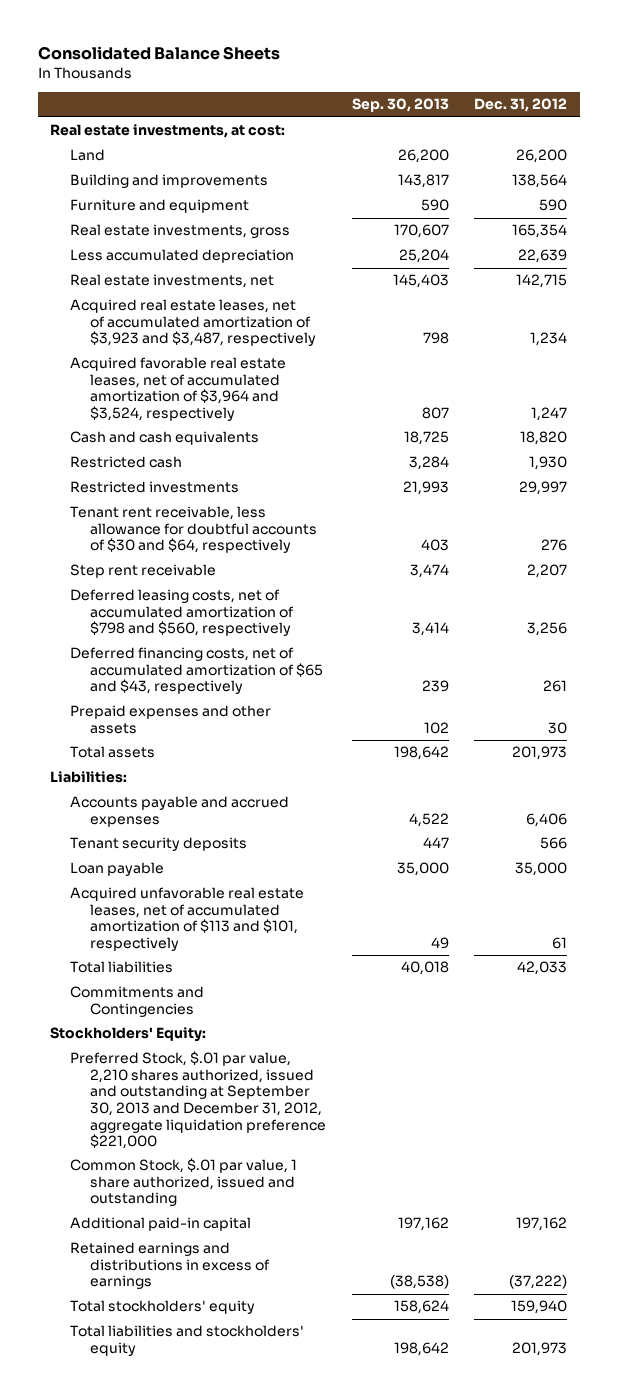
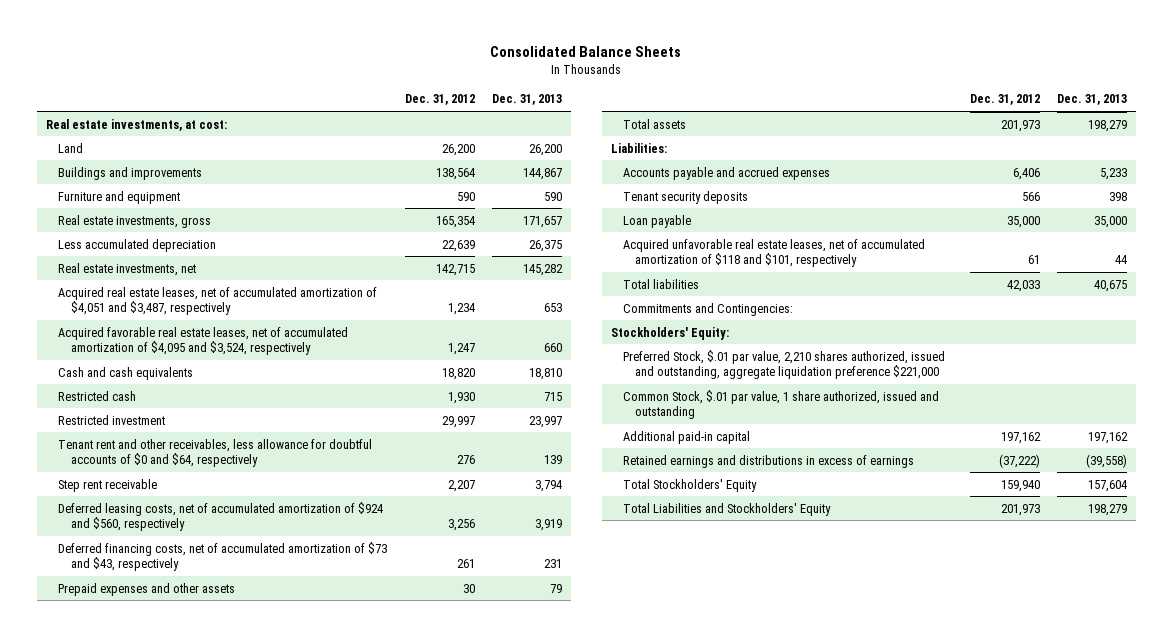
[351,98,449,113] Sep. 30, 2013 -> none
none -> [491,94,562,106] Dec. 31, 2013
[70,174,269,189] Building and improvements -> [58,166,203,180] Buildings and improvements
[70,299,317,347] Acquired real estate leases, net of accumulated amortization of $3,923 and $3,487, respectively -> [58,286,378,315] Acquired real estate leases, net of accumulated amortization of $4,051 and $3,487, respectively
[70,357,287,422] Acquired favorable real estate leases, net of accumulated amortization of $3,964 and $3,524, respectively -> [58,326,349,355] Acquired favorable real estate leases, net of accumulated amortization of $4,095 and $3,524, respectively
[70,481,240,494] Restricted investments -> [58,414,166,425] Restricted investment
[70,506,318,554] Tenant rent receivable, less allowance for doubtful accounts of $30 and $64, respectively -> [58,438,373,467] Tenant rent and other receivables, less allowance for doubtful accounts of $0 and $64, respectively
[70,589,295,637] Deferred leasing costs, net of accumulated amortization of $798 and $560, respectively -> [58,501,384,531] Deferred leasing costs, net of accumulated amortization of $924 and $560, respectively
[70,647,324,695] Deferred financing costs, net of accumulated amortization of $65 and $43, respectively -> [58,541,388,571] Deferred financing costs, net of accumulated amortization of $73 and $43, respectively
[70,887,305,952] Acquired unfavorable real estate leases, net of accumulated amortization of $113 and $101, respectively -> [623,238,926,267] Acquired unfavorable real estate leases, net of accumulated amortization of $118 and $101, respectively
[70,986,205,1017] Commitments and Contingencies -> [623,302,794,316] Commitments and Contingencies:
[70,1051,327,1150] Preferred Stock, $.01 par value, 2,210 shares authorized, issued and outstanding at September 30, 2013 and December 31, 2012, aggregate liquidation preference $221,000 -> [623,349,946,379] Preferred Stock, $.01 par value, 2,210 shares authorized, issued and outstanding, aggregate liquidation preference $221,000
[70,1300,256,1315] Total stockholders' equity -> [623,478,758,492] Total Stockholders' Equity
[70,1325,305,1356] Total liabilities and stockholders' equity -> [623,502,832,516] Total Liabilities and Stockholders' Equity

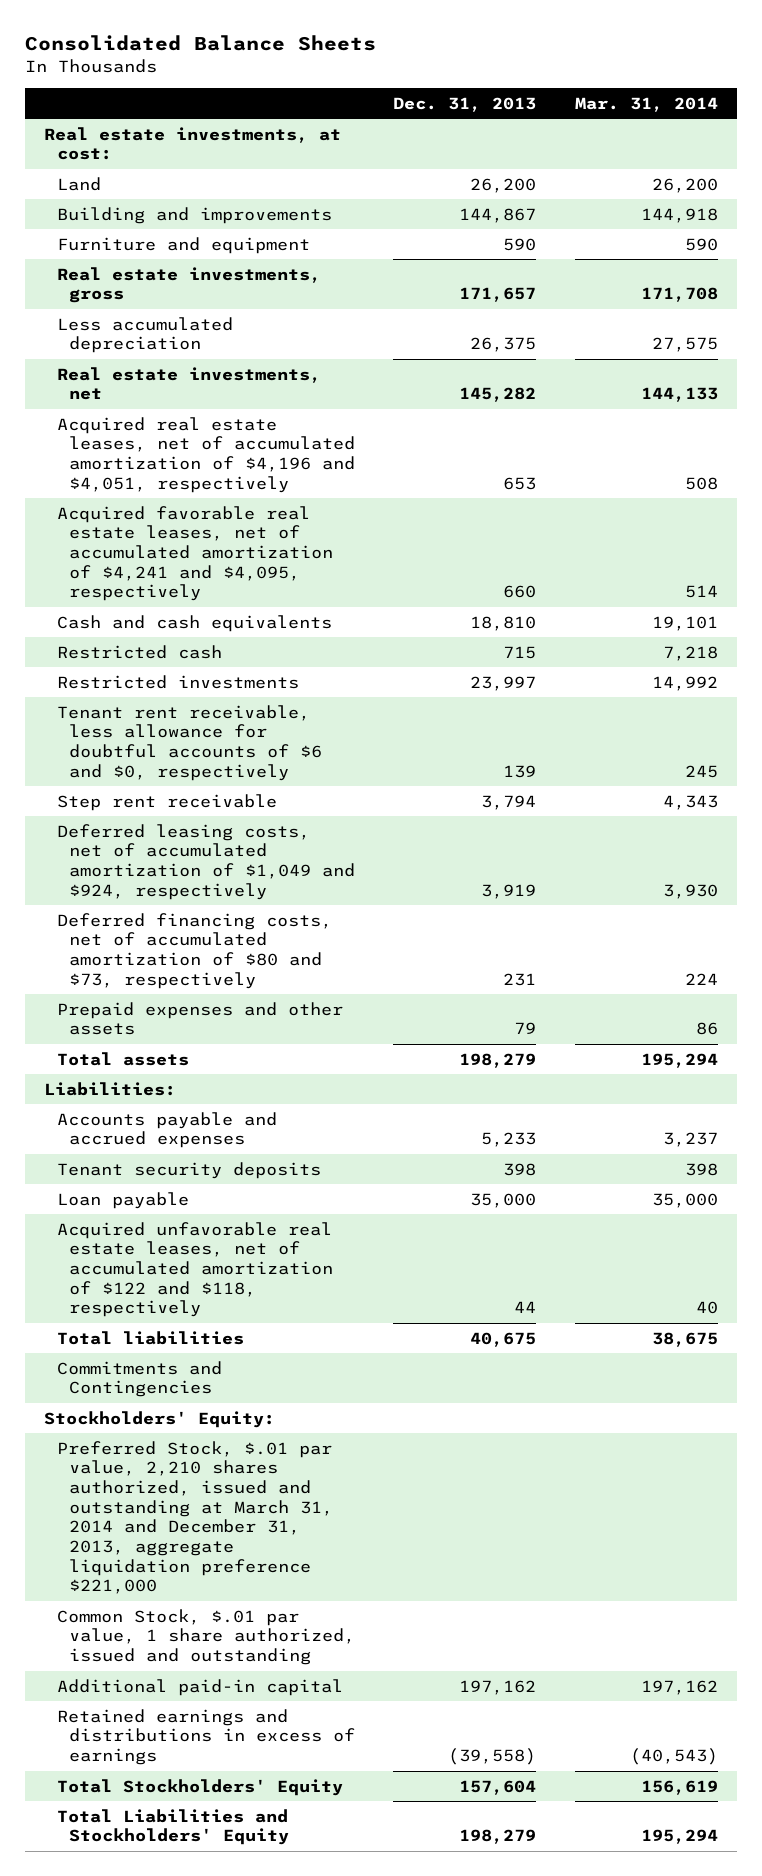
[404,94,475,106] Dec. 31, 2012 -> none
none -> [574,96,718,112] Mar. 31, 2014
[58,166,203,180] Buildings and improvements -> [56,206,332,224] Building and improvements
[58,286,378,315] Acquired real estate leases, net of accumulated amortization of $4,051 and $3,487, respectively -> [56,416,356,493] Acquired real estate leases, net of accumulated amortization of $4,196 and $4,051, respectively
[58,326,349,355] Acquired favorable real estate leases, net of accumulated amortization of $4,095 and $3,524, respectively -> [56,505,334,602] Acquired favorable real estate leases, net of accumulated amortization of $4,241 and $4,095, respectively
[58,414,166,425] Restricted investment -> [56,674,299,689] Restricted investments
[58,438,373,467] Tenant rent and other receivables, less allowance for doubtful accounts of $0 and $64, respectively -> [56,704,323,781] Tenant rent receivable, less allowance for doubtful accounts of $6 and $0, respectively
[58,501,384,531] Deferred leasing costs, net of accumulated amortization of $924 and $560, respectively -> [56,823,356,900] Deferred leasing costs, net of accumulated amortization of $1,049 and $924, respectively
[58,541,388,571] Deferred financing costs, net of accumulated amortization of $73 and $43, respectively -> [56,912,332,989] Deferred financing costs, net of accumulated amortization of $80 and $73, respectively
[623,238,926,267] Acquired unfavorable real estate leases, net of accumulated amortization of $118 and $101, respectively -> [56,1221,334,1318] Acquired unfavorable real estate leases, net of accumulated amortization of $122 and $118, respectively
[623,302,794,316] Commitments and Contingencies: -> [56,1360,222,1398] Commitments and Contingencies
[623,349,946,379] Preferred Stock, $.01 par value, 2,210 shares authorized, issued and outstanding, aggregate liquidation preference $221,000 -> [56,1440,334,1595] Preferred Stock, $.01 par value, 2,210 shares authorized, issued and outstanding at March 31, 2014 and December 31, 2013, aggregate liquidation preference $221,000

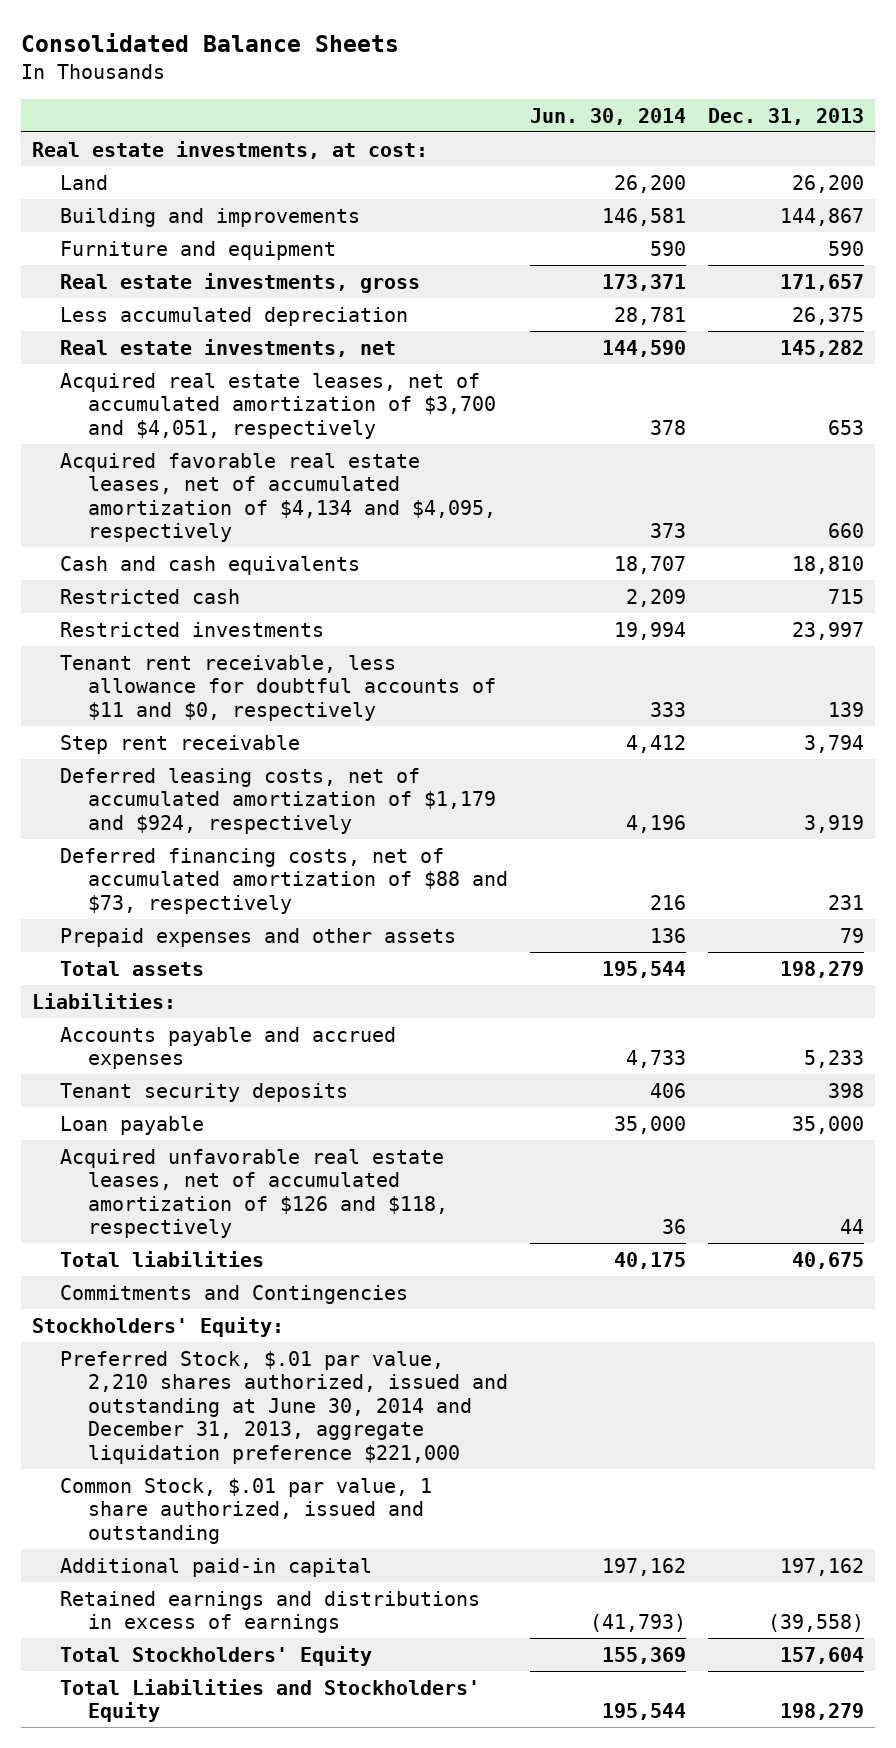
[574,96,718,112] Mar. 31, 2014 -> none
none -> [530,107,687,125] Jun. 30, 2014
[56,416,356,493] Acquired real estate leases, net of accumulated amortization of $4,196 and $4,051, respectively -> [59,372,496,439] Acquired real estate leases, net of accumulated amortization of $3,700 and $4,051, respectively
[56,505,334,602] Acquired favorable real estate leases, net of accumulated amortization of $4,241 and $4,095, respectively -> [59,452,496,543] Acquired favorable real estate leases, net of accumulated amortization of $4,134 and $4,095, respectively
[56,704,323,781] Tenant rent receivable, less allowance for doubtful accounts of $6 and $0, respectively -> [59,654,496,721] Tenant rent receivable, less allowance for doubtful accounts of $11 and $0, respectively
[56,823,356,900] Deferred leasing costs, net of accumulated amortization of $1,049 and $924, respectively -> [59,767,496,834] Deferred leasing costs, net of accumulated amortization of $1,179 and $924, respectively
[56,912,332,989] Deferred financing costs, net of accumulated amortization of $80 and $73, respectively -> [59,847,508,914] Deferred financing costs, net of accumulated amortization of $88 and $73, respectively
[56,1221,334,1318] Acquired unfavorable real estate leases, net of accumulated amortization of $122 and $118, respectively -> [59,1148,448,1239] Acquired unfavorable real estate leases, net of accumulated amortization of $126 and $118, respectively
[56,1440,334,1595] Preferred Stock, $.01 par value, 2,210 shares authorized, issued and outstanding at March 31, 2014 and December 31, 2013, aggregate liquidation preference $221,000 -> [59,1350,508,1464] Preferred Stock, $.01 par value, 2,210 shares authorized, issued and outstanding at June 30, 2014 and December 31, 2013, aggregate liquidation preference $221,000

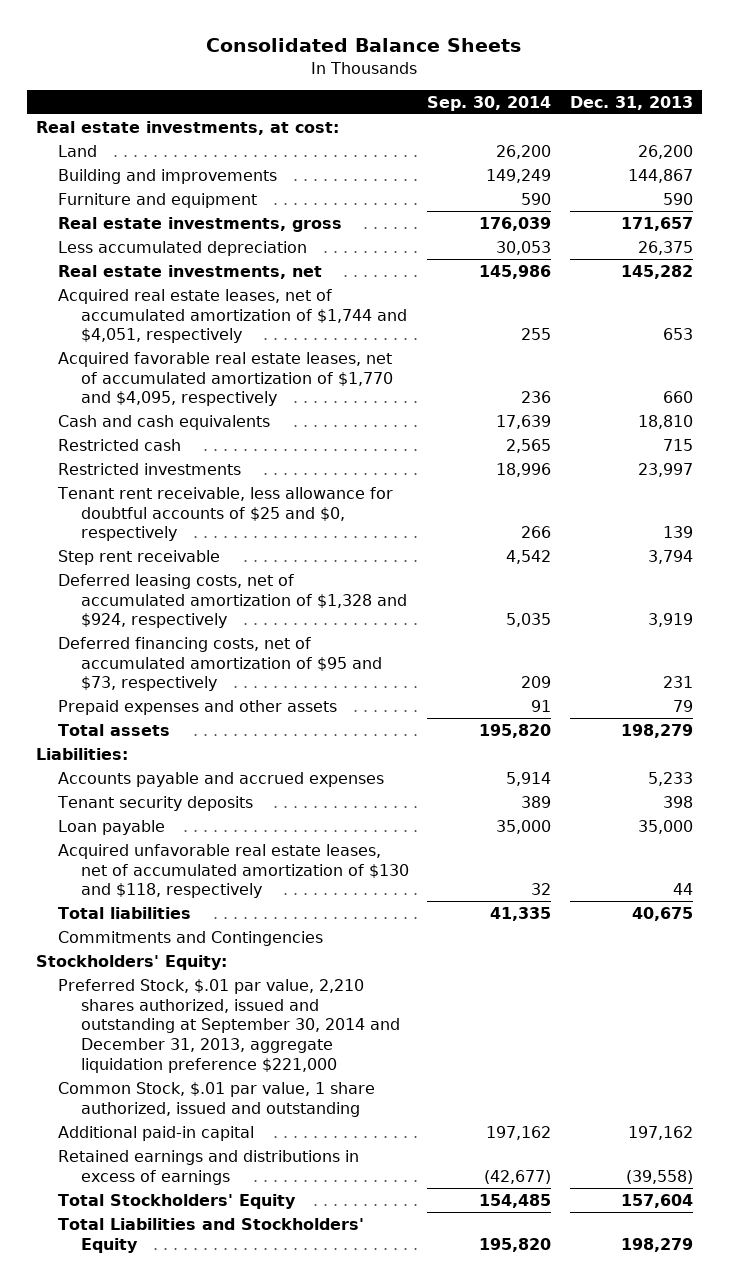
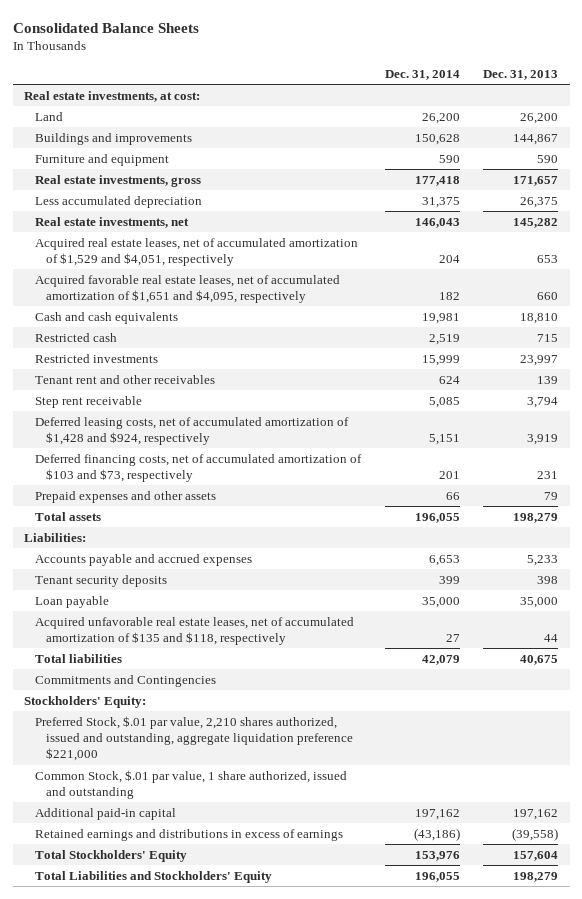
[427,95,552,111] Sep. 30, 2014 -> none
none -> [384,69,460,80] Dec. 31, 2014
[58,168,278,184] Building and improvements -> [35,132,193,145] Buildings and improvements
[58,288,407,344] Acquired real estate leases, net of accumulated amortization of $1,744 and $4,051, respectively -> [35,237,359,266] Acquired real estate leases, net of accumulated amortization of $1,529 and $4,051, respectively
[58,351,393,407] Acquired favorable real estate leases, net of accumulated amortization of $1,770 and $4,095, respectively -> [35,274,341,303] Acquired favorable real estate leases, net of accumulated amortization of $1,651 and $4,095, respectively
[57,486,394,542] Tenant rent receivable, less allowance for doubtful accounts of $25 and $0, respectively -> [35,374,216,384] Tenant rent and other receivables
[58,573,407,629] Deferred leasing costs, net of accumulated amortization of $1,328 and $924, respectively -> [35,416,350,445] Deferred leasing costs, net of accumulated amortization of $1,428 and $924, respectively
[58,636,382,692] Deferred financing costs, net of accumulated amortization of $95 and $73, respectively -> [35,453,363,482] Deferred financing costs, net of accumulated amortization of $103 and $73, respectively
[58,843,409,899] Acquired unfavorable real estate leases, net of accumulated amortization of $130 and $118, respectively -> [35,616,355,645] Acquired unfavorable real estate leases, net of accumulated amortization of $135 and $118, respectively
[58,978,400,1074] Preferred Stock, $.01 par value, 2,210 shares authorized, issued and outstanding at September 30, 2014 and December 31, 2013, aggregate liquidation preference $221,000 -> [35,715,354,762] Preferred Stock, $.01 par value, 2,210 shares authorized, issued and outstanding, aggregate liquidation preference $221,000

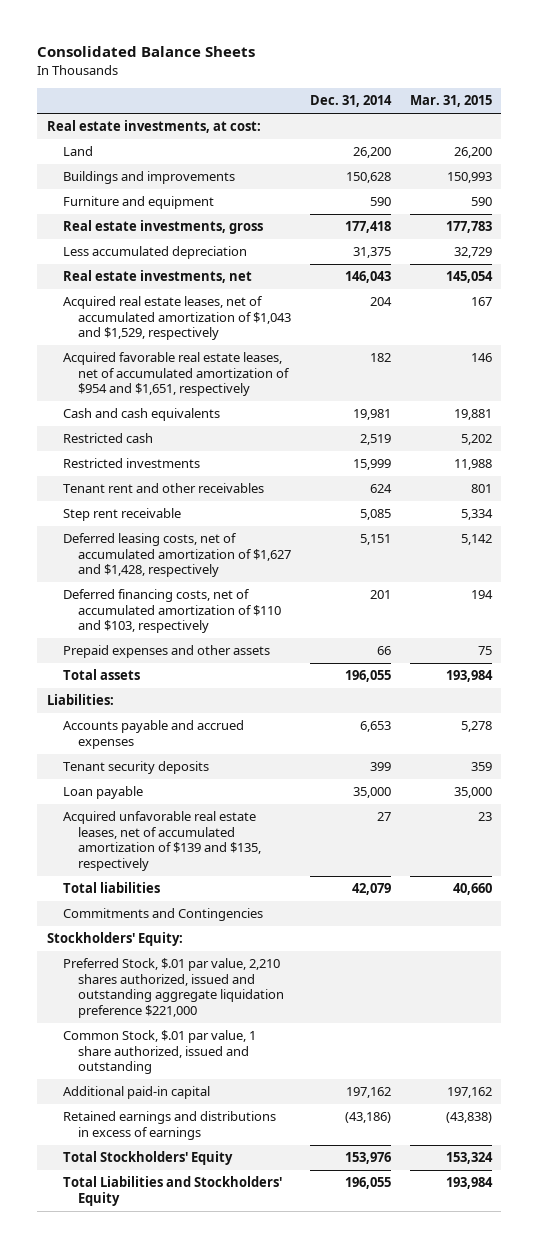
[483,69,559,80] Dec. 31, 2013 -> none
none -> [410,95,493,108] Mar. 31, 2015
[35,237,359,266] Acquired real estate leases, net of accumulated amortization of $1,529 and $4,051, respectively -> [62,296,292,341] Acquired real estate leases, net of accumulated amortization of $1,043 and $1,529, respectively
[35,274,341,303] Acquired favorable real estate leases, net of accumulated amortization of $1,651 and $4,095, respectively -> [62,352,291,397] Acquired favorable real estate leases, net of accumulated amortization of $954 and $1,651, respectively
[35,416,350,445] Deferred leasing costs, net of accumulated amortization of $1,428 and $924, respectively -> [62,533,292,578] Deferred leasing costs, net of accumulated amortization of $1,627 and $1,428, respectively
[35,453,363,482] Deferred financing costs, net of accumulated amortization of $103 and $73, respectively -> [62,589,282,634] Deferred financing costs, net of accumulated amortization of $110 and $103, respectively
[35,616,355,645] Acquired unfavorable real estate leases, net of accumulated amortization of $135 and $118, respectively -> [62,811,262,871] Acquired unfavorable real estate leases, net of accumulated amortization of $139 and $135, respectively
[35,715,354,762] Preferred Stock, $.01 par value, 2,210 shares authorized, issued and outstanding, aggregate liquidation preference $221,000 -> [62,958,285,1018] Preferred Stock, $.01 par value, 2,210 shares authorized, issued and outstanding aggregate liquidation preference $221,000

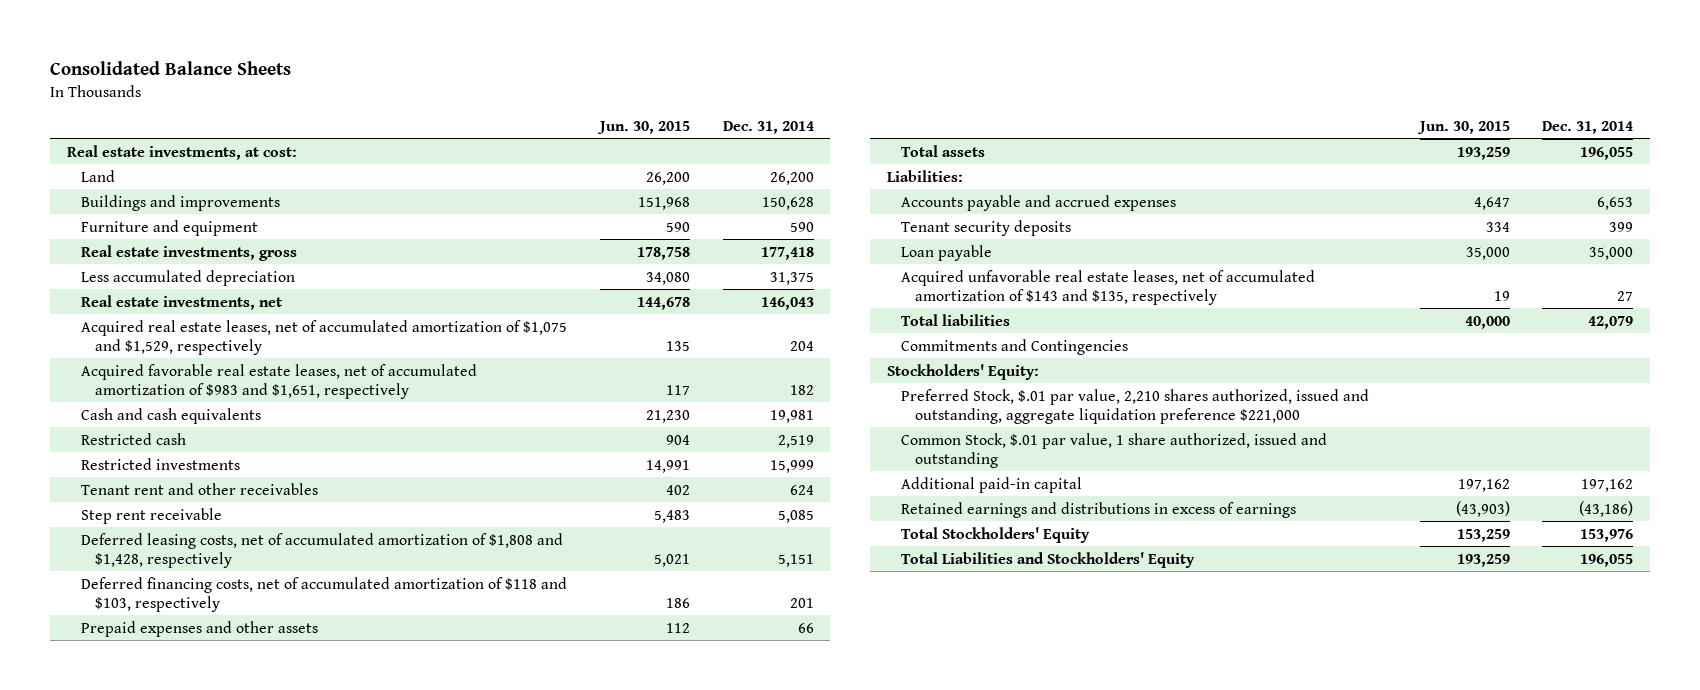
[410,95,493,108] Mar. 31, 2015 -> none
none -> [596,120,690,134] Jun. 30, 2015
[62,296,292,341] Acquired real estate leases, net of accumulated amortization of $1,043 and $1,529, respectively -> [81,319,568,355] Acquired real estate leases, net of accumulated amortization of $1,075 and $1,529, respectively
[62,352,291,397] Acquired favorable real estate leases, net of accumulated amortization of $954 and $1,651, respectively -> [81,363,478,399] Acquired favorable real estate leases, net of accumulated amortization of $983 and $1,651, respectively
[62,533,292,578] Deferred leasing costs, net of accumulated amortization of $1,627 and $1,428, respectively -> [81,532,564,568] Deferred leasing costs, net of accumulated amortization of $1,808 and $1,428, respectively
[62,589,282,634] Deferred financing costs, net of accumulated amortization of $110 and $103, respectively -> [81,576,568,612] Deferred financing costs, net of accumulated amortization of $118 and $103, respectively
[62,811,262,871] Acquired unfavorable real estate leases, net of accumulated amortization of $139 and $135, respectively -> [900,269,1315,305] Acquired unfavorable real estate leases, net of accumulated amortization of $143 and $135, respectively
[62,958,285,1018] Preferred Stock, $.01 par value, 2,210 shares authorized, issued and outstanding aggregate liquidation preference $221,000 -> [900,388,1369,424] Preferred Stock, $.01 par value, 2,210 shares authorized, issued and outstanding, aggregate liquidation preference $221,000

